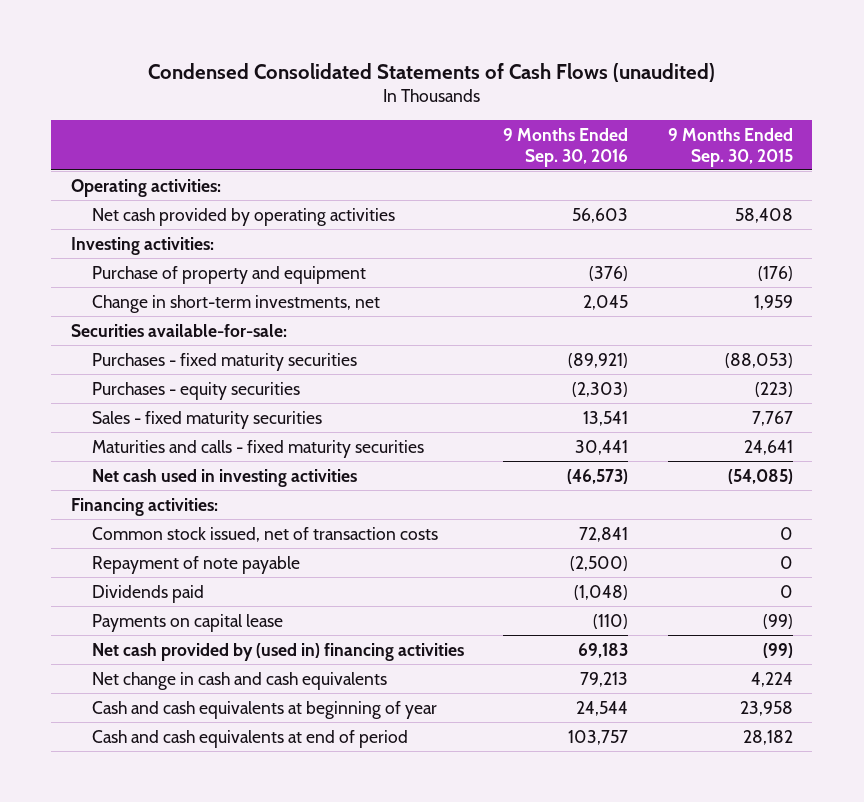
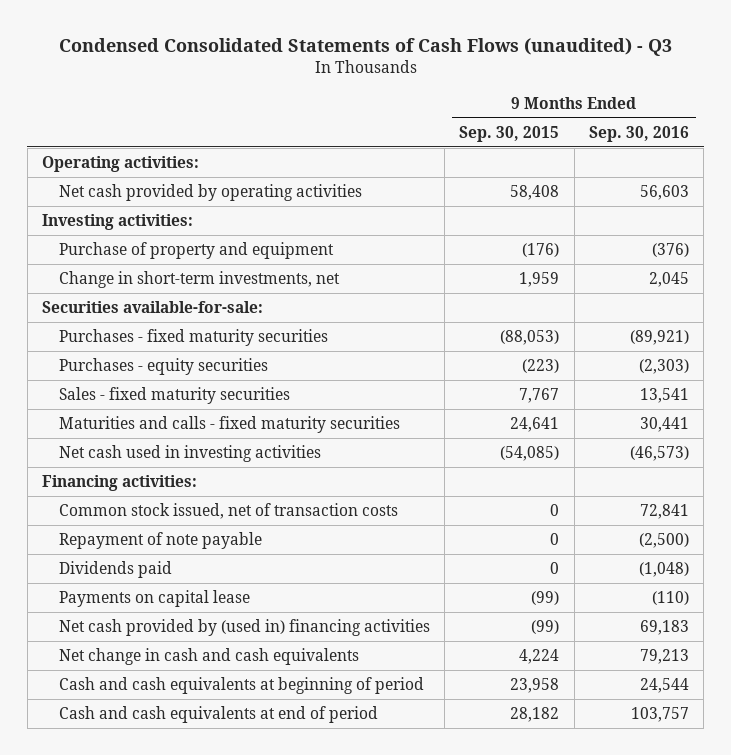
[147,62,715,82] Condensed Consolidated Statements of Cash Flows (unaudited) -> [58,37,672,56] Condensed Consolidated Statements of Cash Flows (unaudited) - Q3
[91,700,437,719] Cash and cash equivalents at beginning of year -> [58,677,424,695] Cash and cash equivalents at beginning of period

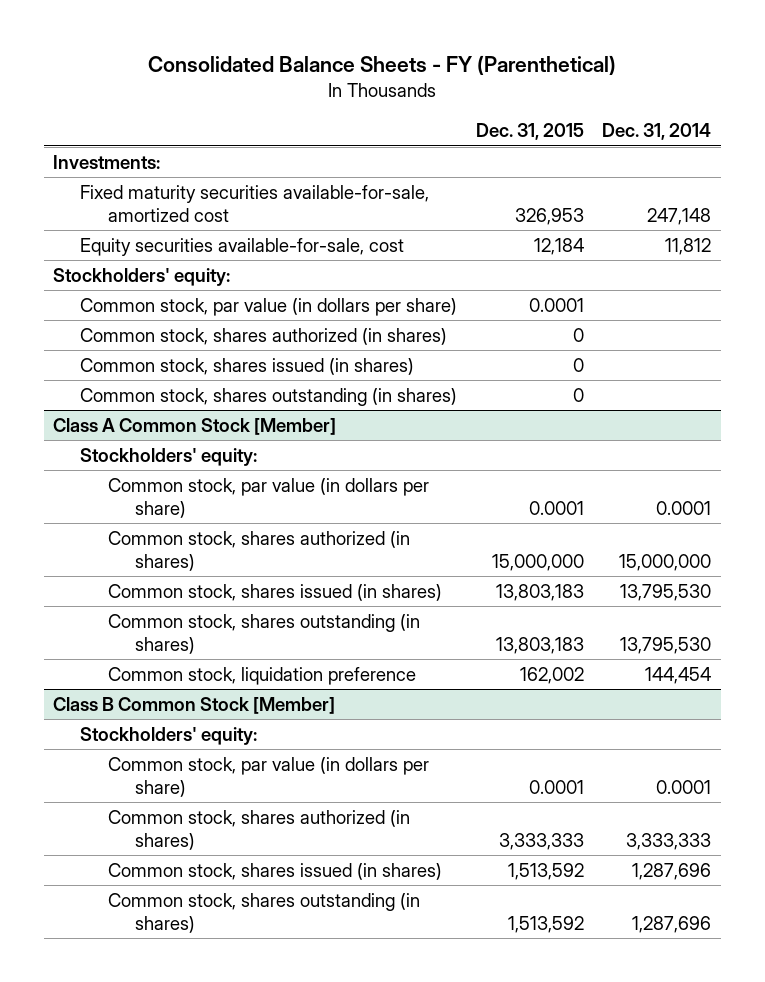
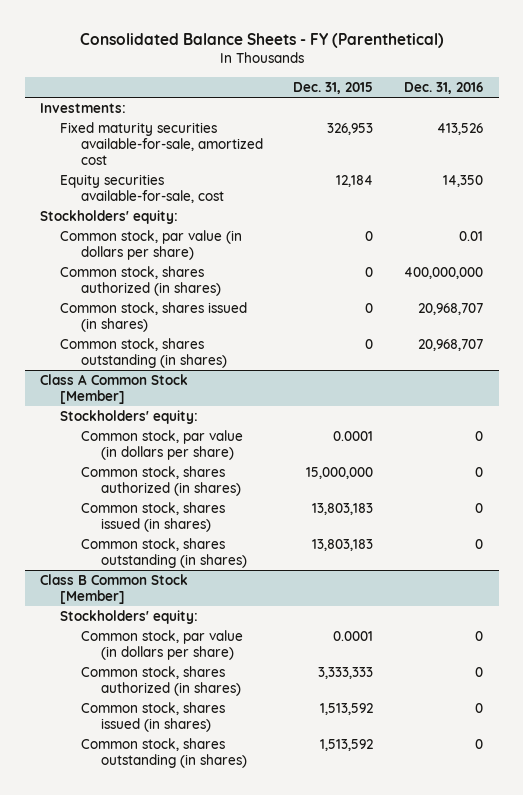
[602,123,712,141] Dec. 31, 2014 -> none
none -> [404,81,484,94] Dec. 31, 2016
[528,297,584,312] 0.0001 -> [365,230,374,241] 0
[107,666,416,685] Common stock, liquidation preference -> none

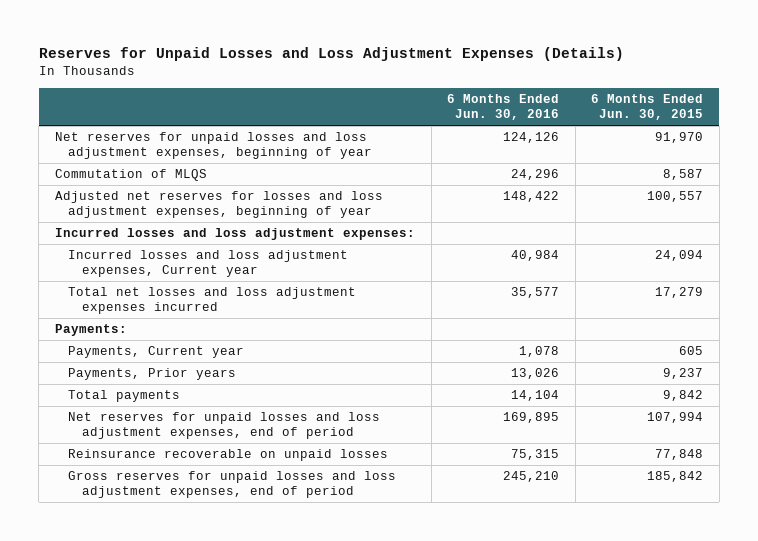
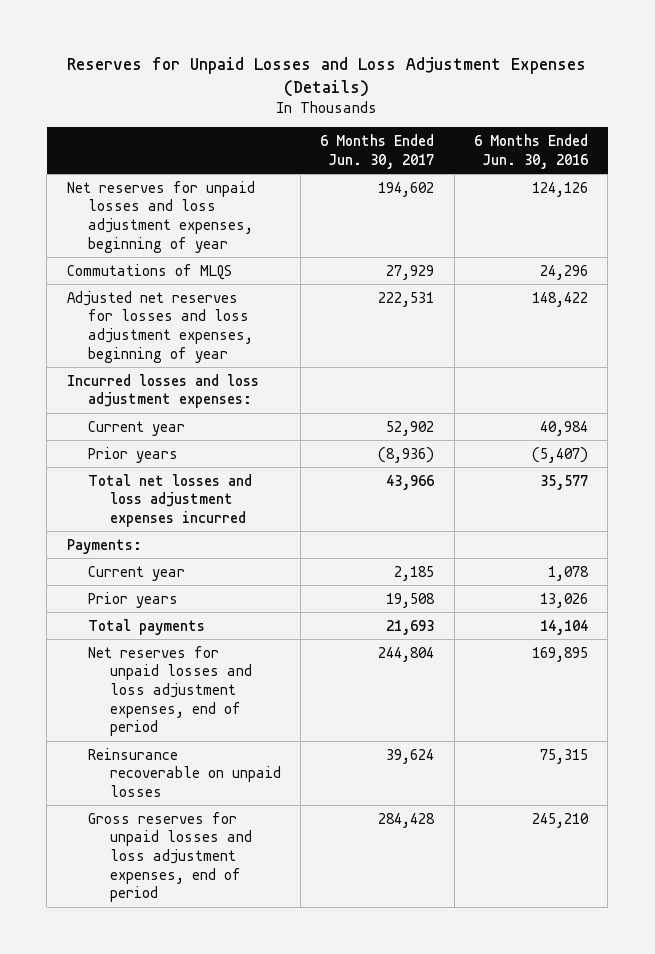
[591,94,704,121] 6 Months Ended Jun. 30, 2015 -> none
none -> [320,134,435,169] 6 Months Ended Jun. 30, 2017
[54,169,207,182] Commutation of MLQS -> [66,263,232,280] Commutations of MLQS
[68,250,349,278] Incurred losses and loss adjustment expenses, Current year -> [88,420,186,436] Current year
none -> [88,446,179,463] Prior years
[68,346,245,359] Payments, Current year -> [88,565,186,581] Current year
[68,368,237,381] Payments, Prior years -> [88,591,179,608] Prior years

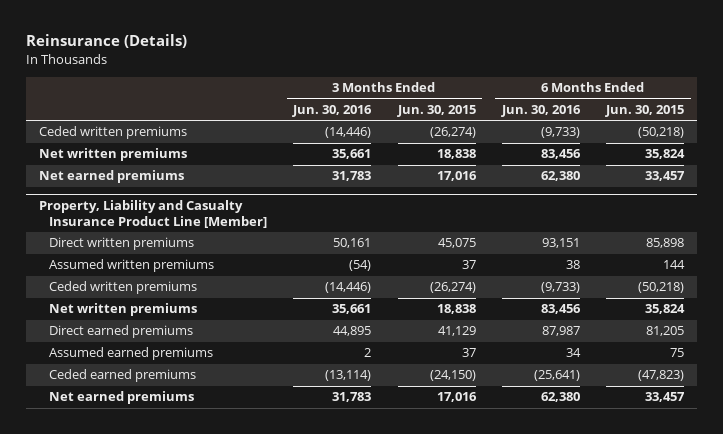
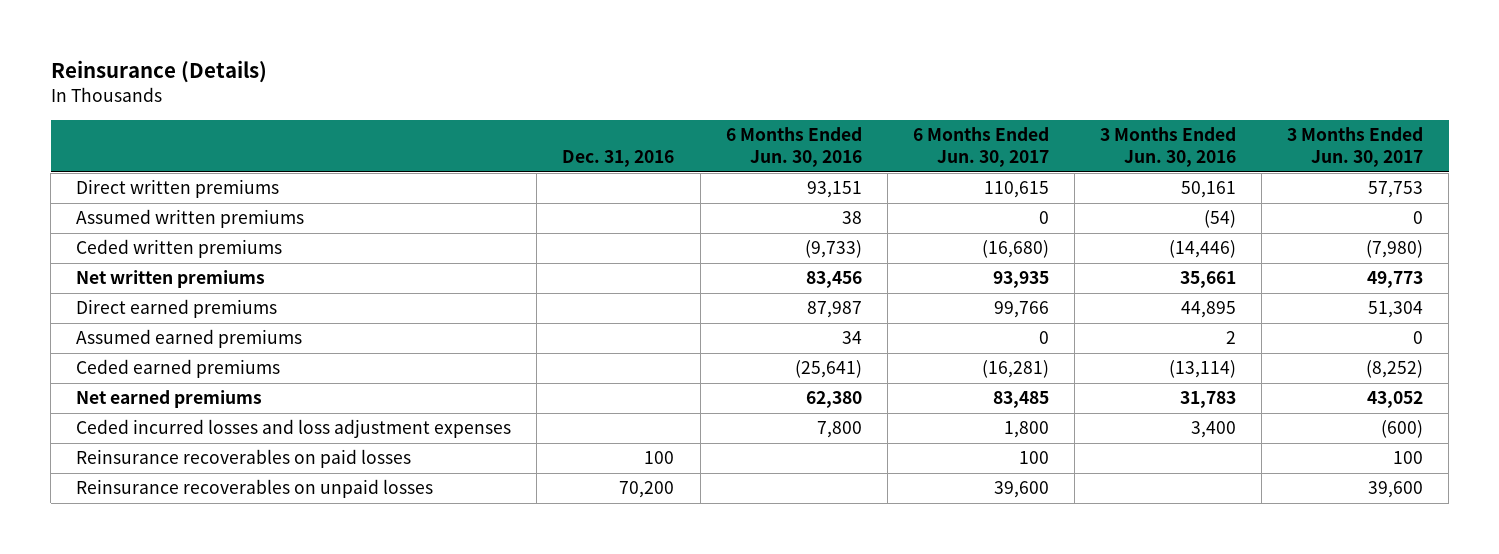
[396,105,476,118] Jun. 30, 2015 -> none
[605,105,685,118] Jun. 30, 2015 -> none
none -> [562,150,675,168] Dec. 31, 2016
none -> [912,126,1049,168] 6 Months Ended Jun. 30, 2017
none -> [1287,126,1424,168] 3 Months Ended Jun. 30, 2017
[38,126,187,140] Ceded written premiums -> none
[38,148,187,162] Net written premiums -> none
[38,170,184,184] Net earned premiums -> none
[38,200,268,229] Property, Liability and Casualty Insurance Product Line [Member] -> none
none -> [76,419,512,439] Ceded incurred losses and loss adjustment expenses
none -> [76,449,412,469] Reinsurance recoverables on paid losses
none -> [76,479,434,499] Reinsurance recoverables on unpaid losses

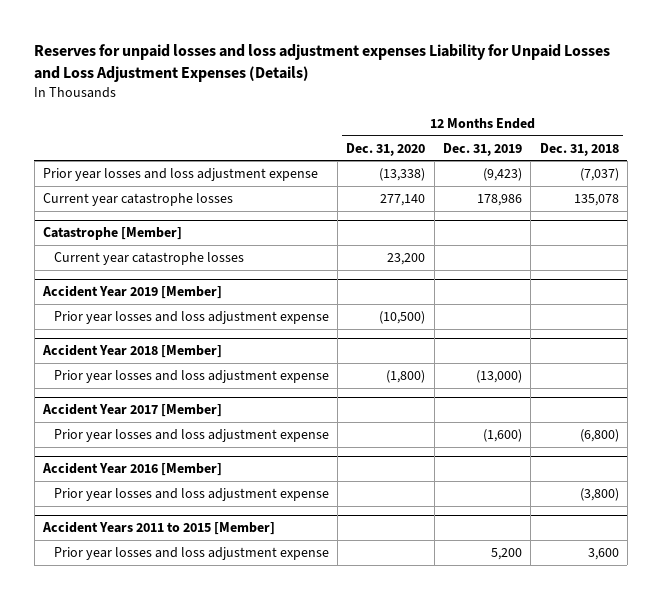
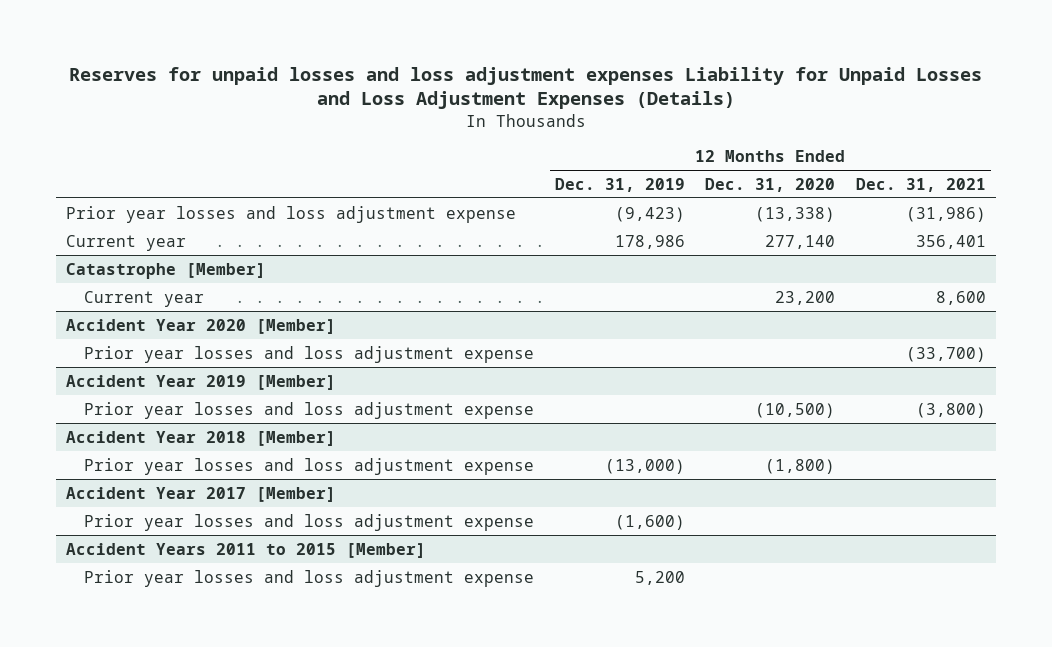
[539,142,619,156] Dec. 31, 2018 -> none
none -> [855,177,986,192] Dec. 31, 2021
[43,193,234,207] Current year catastrophe losses -> [66,234,187,251] Current year
[53,252,244,266] Current year catastrophe losses -> [84,290,205,307] Current year
none -> [66,318,337,334] Accident Year 2020 [Member]
none -> [84,345,535,363] Prior year losses and loss adjustment expense
[42,462,223,477] Accident Year 2016 [Member] -> none
[53,488,329,502] Prior year losses and loss adjustment expense -> none

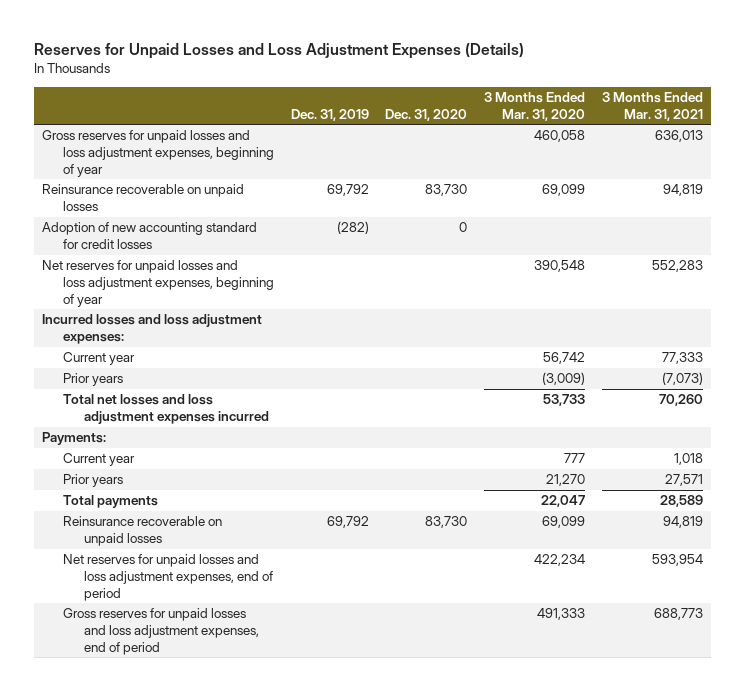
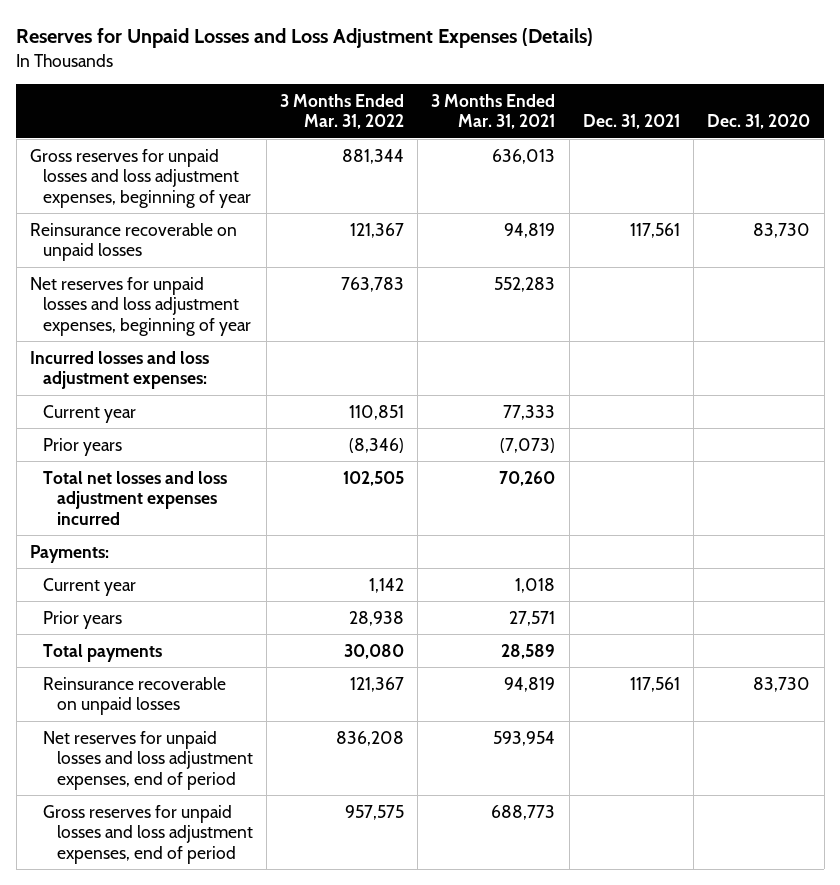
[290,108,369,121] Dec. 31, 2019 -> none
[484,92,586,121] 3 Months Ended Mar. 31, 2020 -> none
none -> [279,93,404,130] 3 Months Ended Mar. 31, 2022
none -> [582,114,680,130] Dec. 31, 2021
[42,222,258,250] Adoption of new accounting standard for credit losses -> none

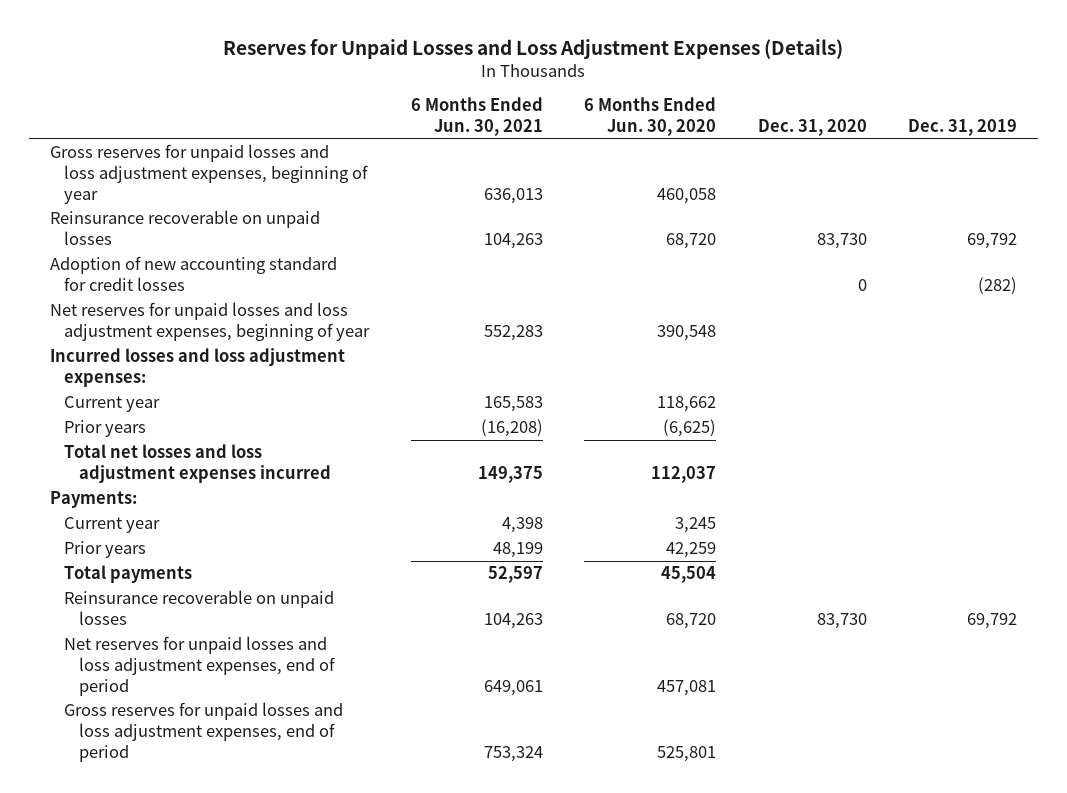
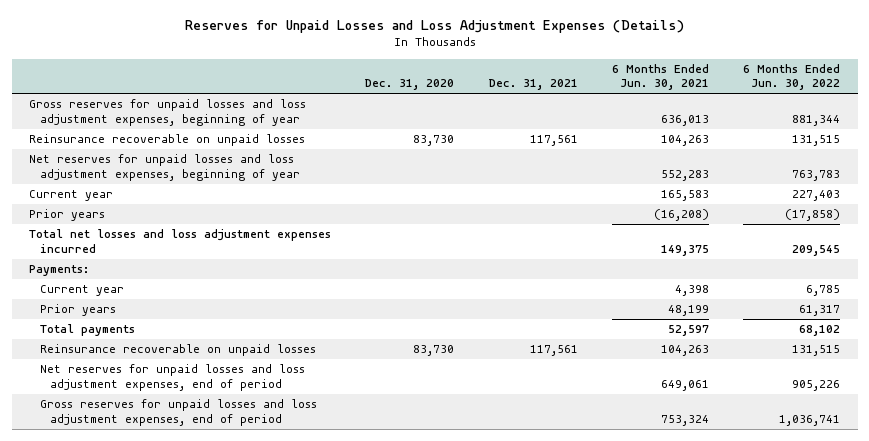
[584,97,717,137] 6 Months Ended Jun. 30, 2020 -> none
[907,119,1017,137] Dec. 31, 2019 -> none
none -> [488,79,578,91] Dec. 31, 2021
none -> [743,63,841,91] 6 Months Ended Jun. 30, 2022
[49,256,337,292] Adoption of new accounting standard for credit losses -> none
[49,348,345,388] Incurred losses and loss adjustment expenses: -> none

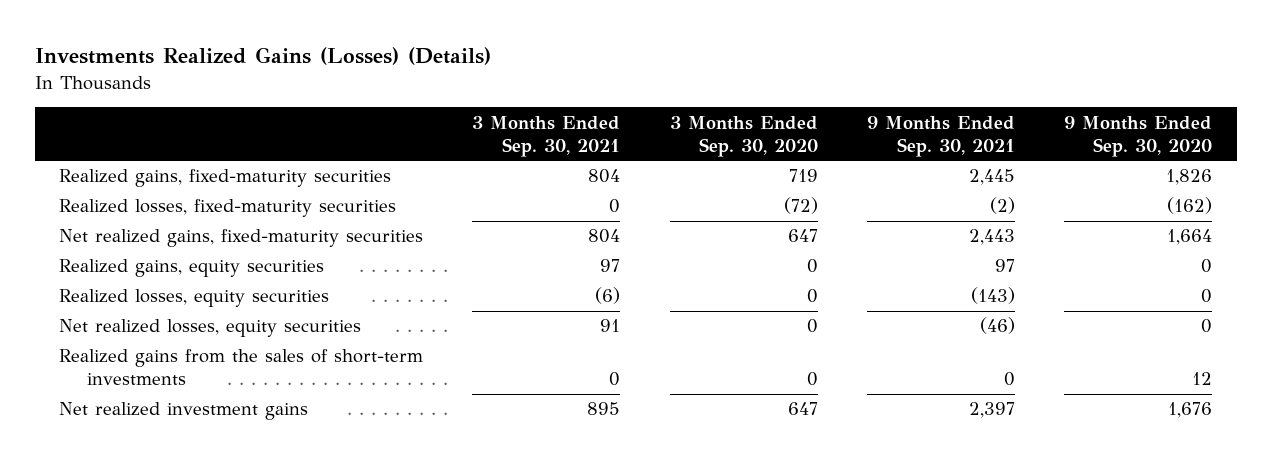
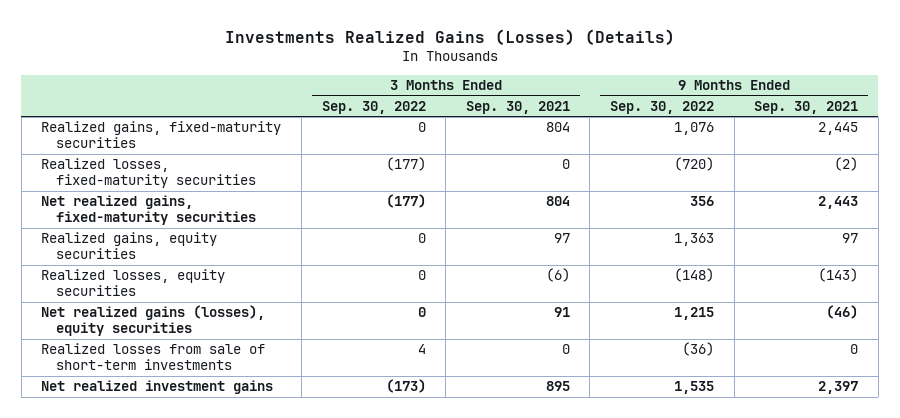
[669,115,818,157] 3 Months Ended Sep. 30, 2020 -> none
[1063,115,1212,157] 9 Months Ended Sep. 30, 2020 -> none
none -> [321,100,426,114] Sep. 30, 2022
none -> [610,100,715,114] Sep. 30, 2022
[59,319,362,338] Net realized losses, equity securities -> [41,305,266,337] Net realized gains (losses), equity securities
[59,349,424,386] Realized gains from the sales of short-term investments -> [41,343,266,371] Realized losses from sale of short-term investments

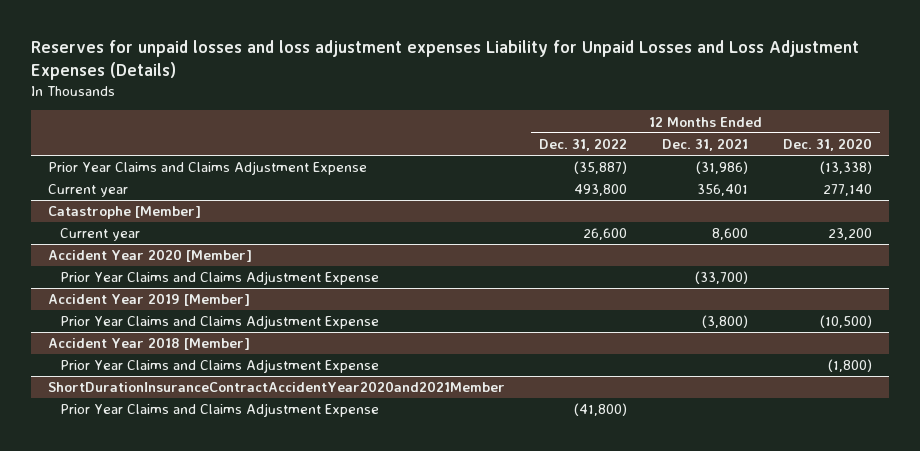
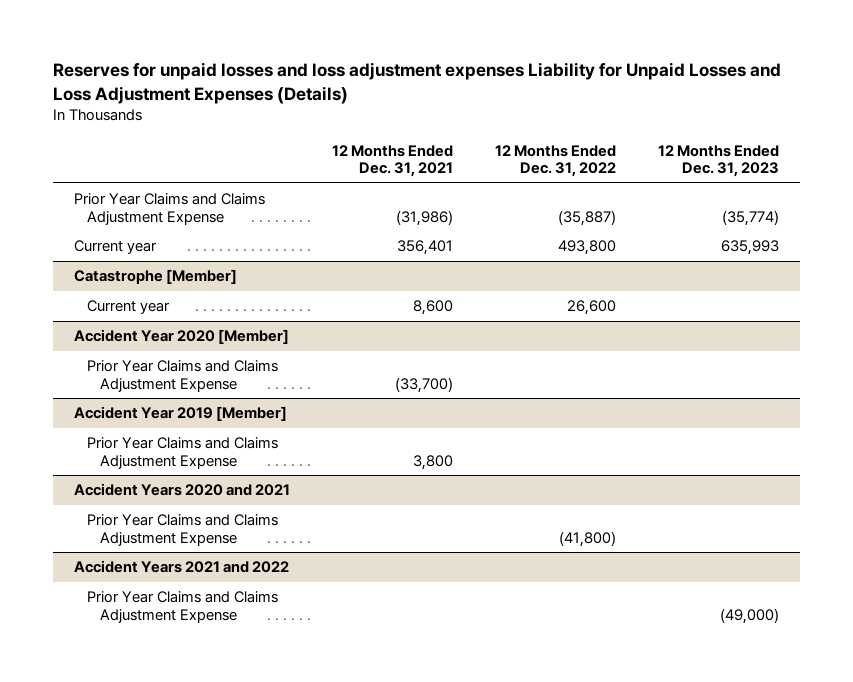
[782,138,872,152] Dec. 31, 2020 -> none
none -> [657,144,779,178] 12 Months Ended Dec. 31, 2023
[47,337,250,351] Accident Year 2018 [Member] -> none
[59,359,379,374] Prior Year Claims and Claims Adjustment Expense -> none
[702,315,749,329] (3,800) -> [412,454,453,470] 3,800
[47,381,505,393] ShortDurationInsuranceContractAccidentYear2020and2021Member -> [73,483,290,497] Accident Years 2020 and 2021
none -> [73,560,289,574] Accident Years 2021 and 2022
none -> [86,591,278,623] Prior Year Claims and Claims Adjustment Expense

